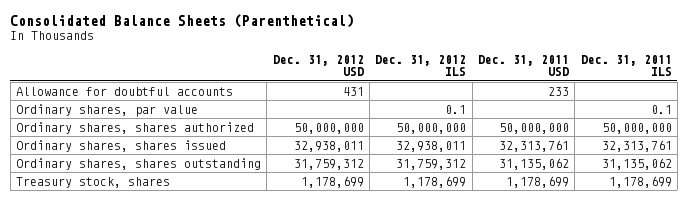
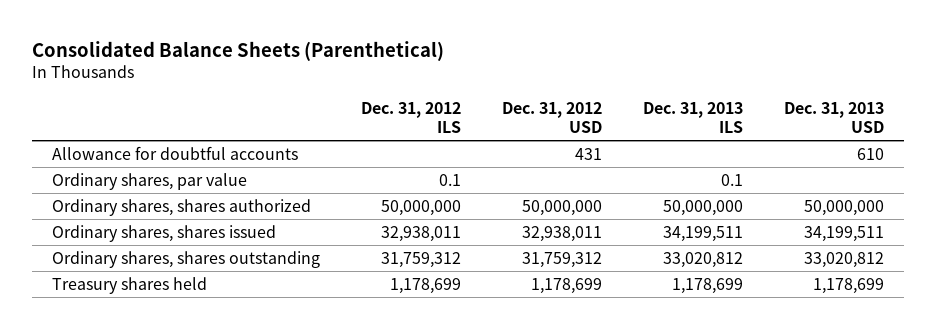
[477,55,569,77] Dec. 31, 2011 USD -> none
[580,55,672,77] Dec. 31, 2011 ILS -> none
none -> [642,101,743,134] Dec. 31, 2013 ILS
none -> [783,101,884,134] Dec. 31, 2013 USD
[16,176,171,188] Treasury stock, shares -> [52,277,208,295] Treasury shares held

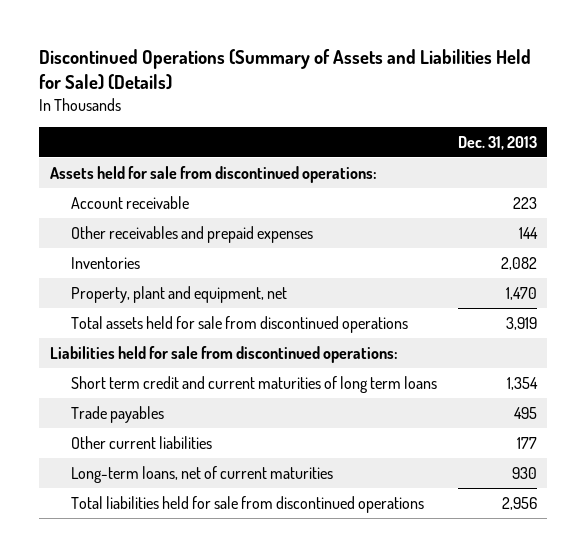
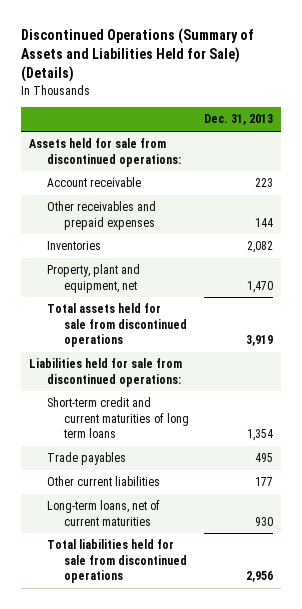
[71,375,438,393] Short term credit and current maturities of long term loans -> [46,397,190,438] Short-term credit and current maturities of long term loans

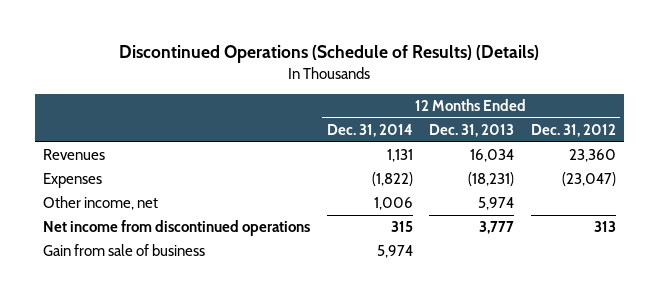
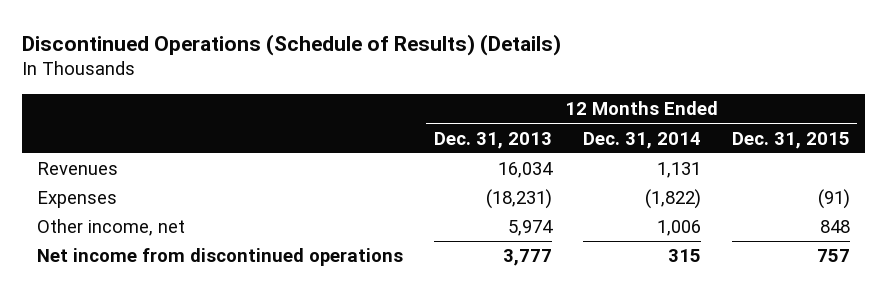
[530,124,616,138] Dec. 31, 2012 -> none
none -> [731,131,850,149] Dec. 31, 2015
[42,244,205,257] Gain from sale of business -> none

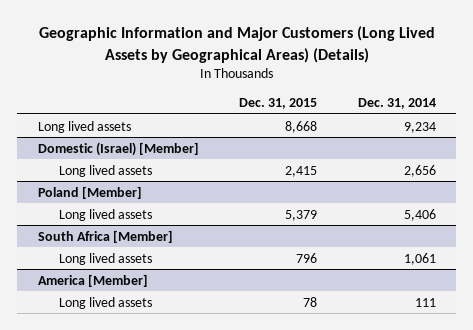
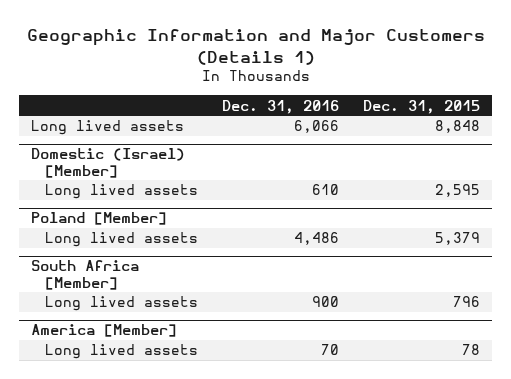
[38,26,435,63] Geographic Information and Major Customers (Long Lived Assets by Geographical Areas) (Details) -> [26,28,485,65] Geographic Information and Major Customers (Details 1)
[357,97,436,109] Dec. 31, 2014 -> none
none -> [222,99,340,114] Dec. 31, 2016
[285,120,318,133] 8,668 -> [434,120,480,134] 8,848
[285,165,318,177] 2,415 -> [434,184,480,198] 2,595

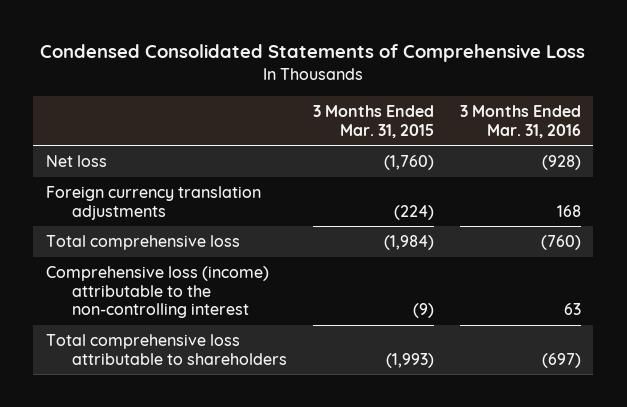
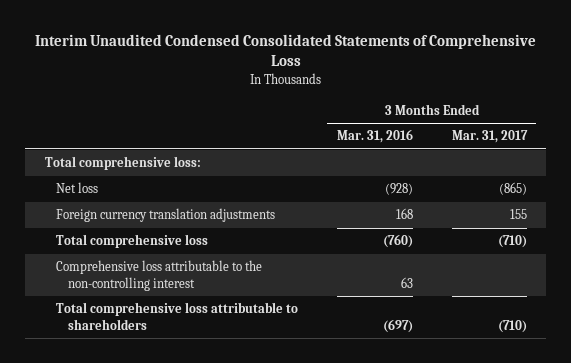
[40,44,586,63] Condensed Consolidated Statements of Comprehensive Loss -> [34,33,536,67] Interim Unaudited Condensed Consolidated Statements of Comprehensive Loss
[312,105,434,138] 3 Months Ended Mar. 31, 2015 -> none
none -> [451,130,528,144] Mar. 31, 2017
none -> [44,156,201,171] Total comprehensive loss:
[46,265,270,319] Comprehensive loss (income) attributable to the non-controlling interest -> [56,260,263,291] Comprehensive loss attributable to the non-controlling interest

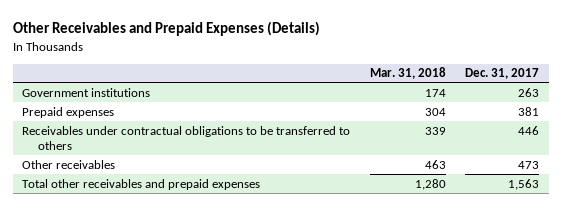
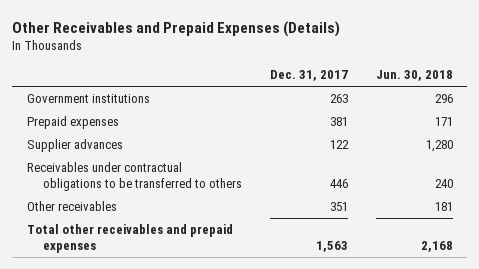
[369,67,446,80] Mar. 31, 2018 -> none
none -> [375,70,453,82] Jun. 30, 2018
none -> [26,139,123,153] Supplier advances
[518,160,540,169] 473 -> [329,202,348,212] 351

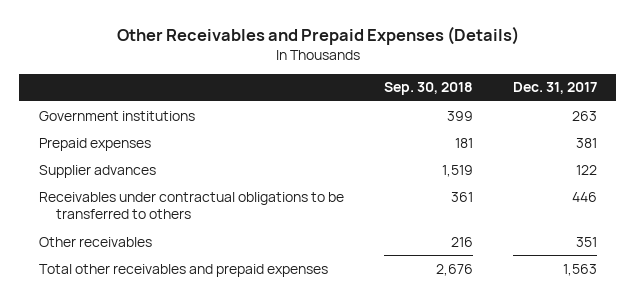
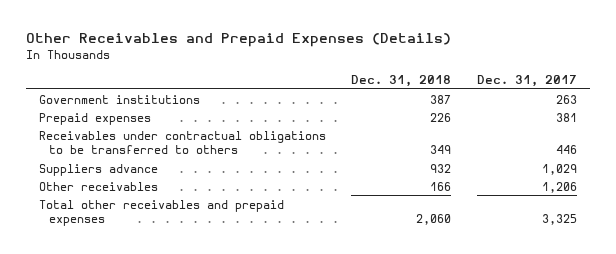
[383,82,473,96] Sep. 30, 2018 -> none
none -> [351,74,452,87] Dec. 31, 2018
[38,164,156,178] Supplier advances -> none
none -> [38,163,158,176] Suppliers advance
[575,236,597,247] 351 -> [541,181,577,193] 1,206
[562,263,597,276] 1,563 -> [541,213,577,225] 3,325

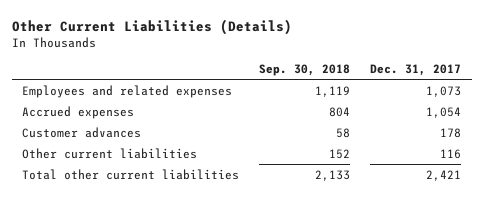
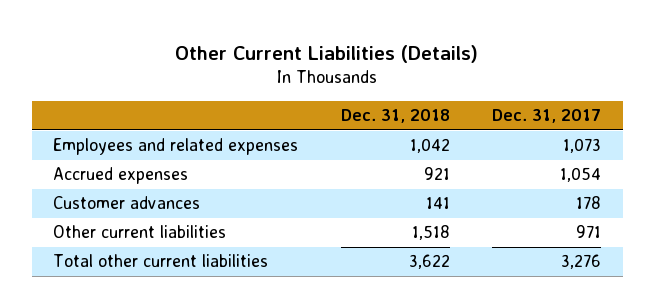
[259,64,351,77] Sep. 30, 2018 -> none
none -> [340,109,450,124] Dec. 31, 2018
[440,148,462,159] 116 -> [576,225,602,239] 971
[426,169,462,181] 2,421 -> [561,254,602,270] 3,276

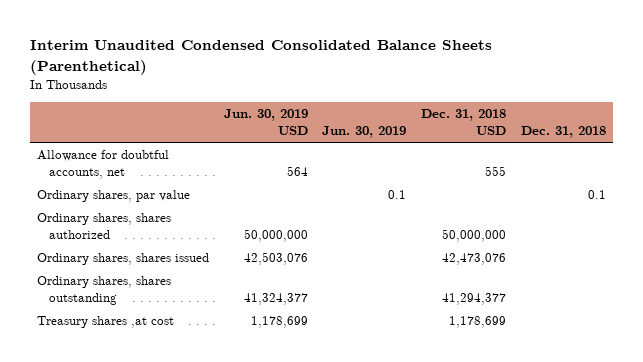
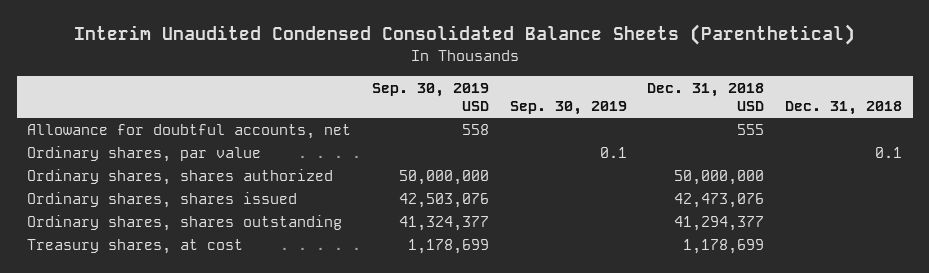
[223,109,308,136] Jun. 30, 2019 USD -> none
[322,126,407,139] Jun. 30, 2019 -> none
none -> [371,82,489,111] Sep. 30, 2019 USD
none -> [509,100,627,115] Sep. 30, 2019
[37,316,175,329] Treasury shares ,at cost -> [26,238,243,254] Treasury shares, at cost

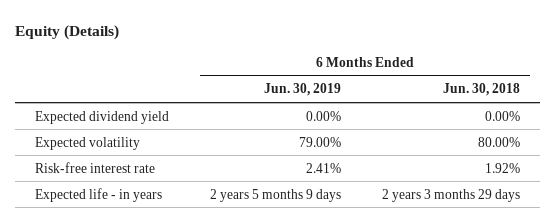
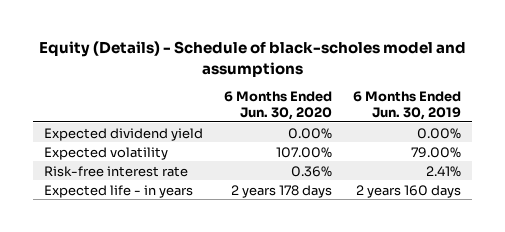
[14,24,119,40] Equity (Details) -> [38,41,466,77] Equity (Details) - Schedule of black-scholes model and assumptions
[442,83,520,97] Jun. 30, 2018 -> none
none -> [224,91,333,120] 6 Months Ended Jun. 30, 2020
[209,188,341,202] 2 years 5 months 9 days -> [356,184,462,198] 2 years 160 days

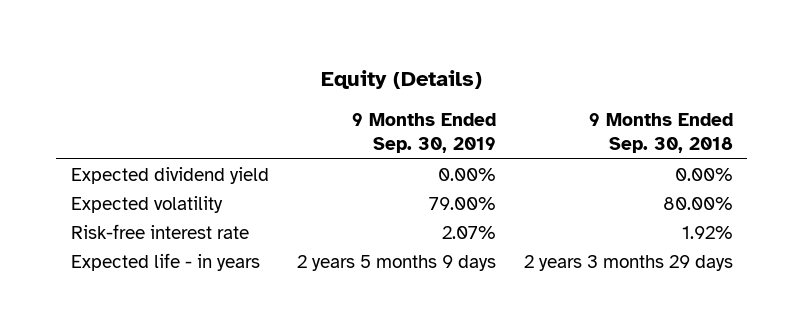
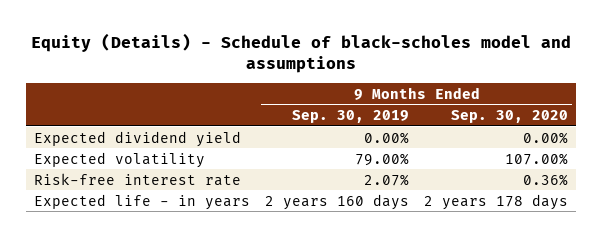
[320,69,482,89] Equity (Details) -> [30,32,571,74] Equity (Details) - Schedule of black-scholes model and assumptions
[589,112,734,154] 9 Months Ended Sep. 30, 2018 -> none
none -> [451,110,569,124] Sep. 30, 2020
[296,255,496,272] 2 years 5 months 9 days -> [264,193,409,210] 2 years 160 days

